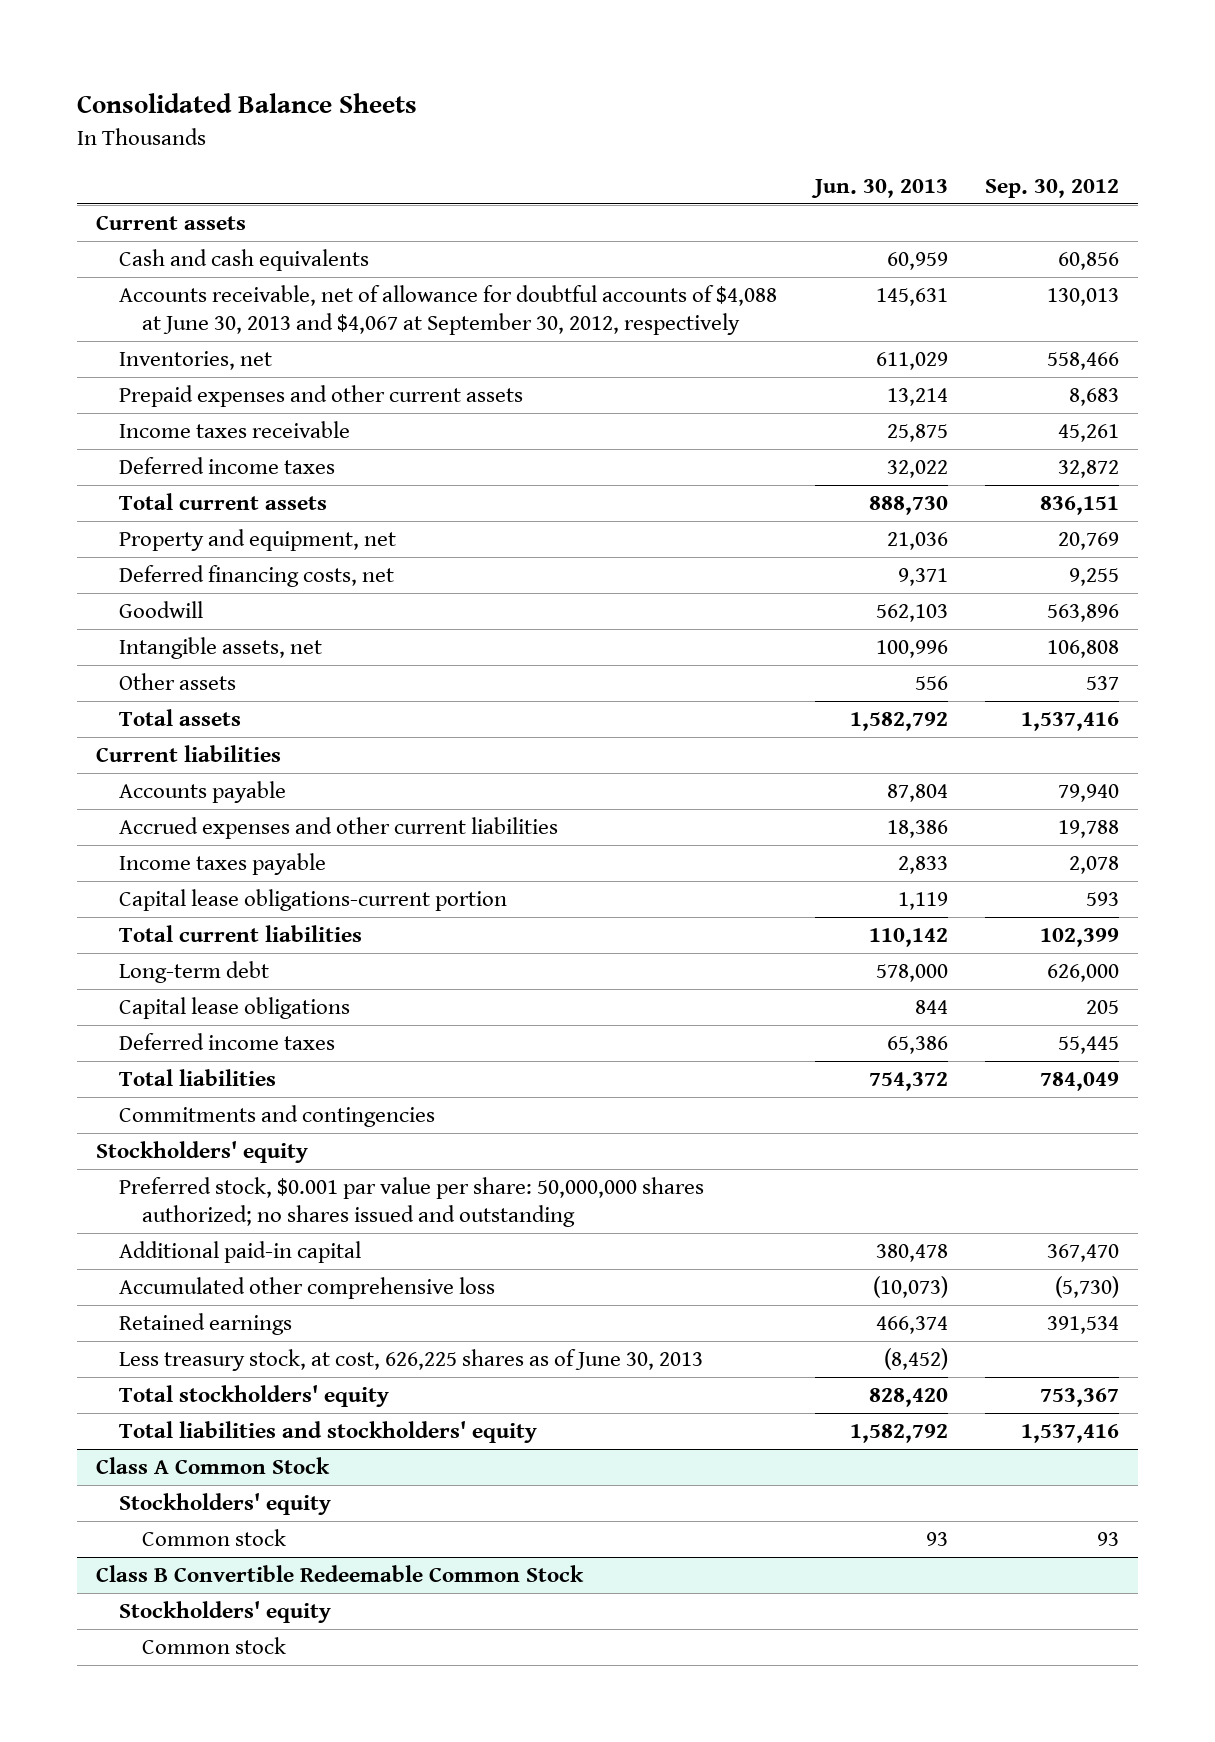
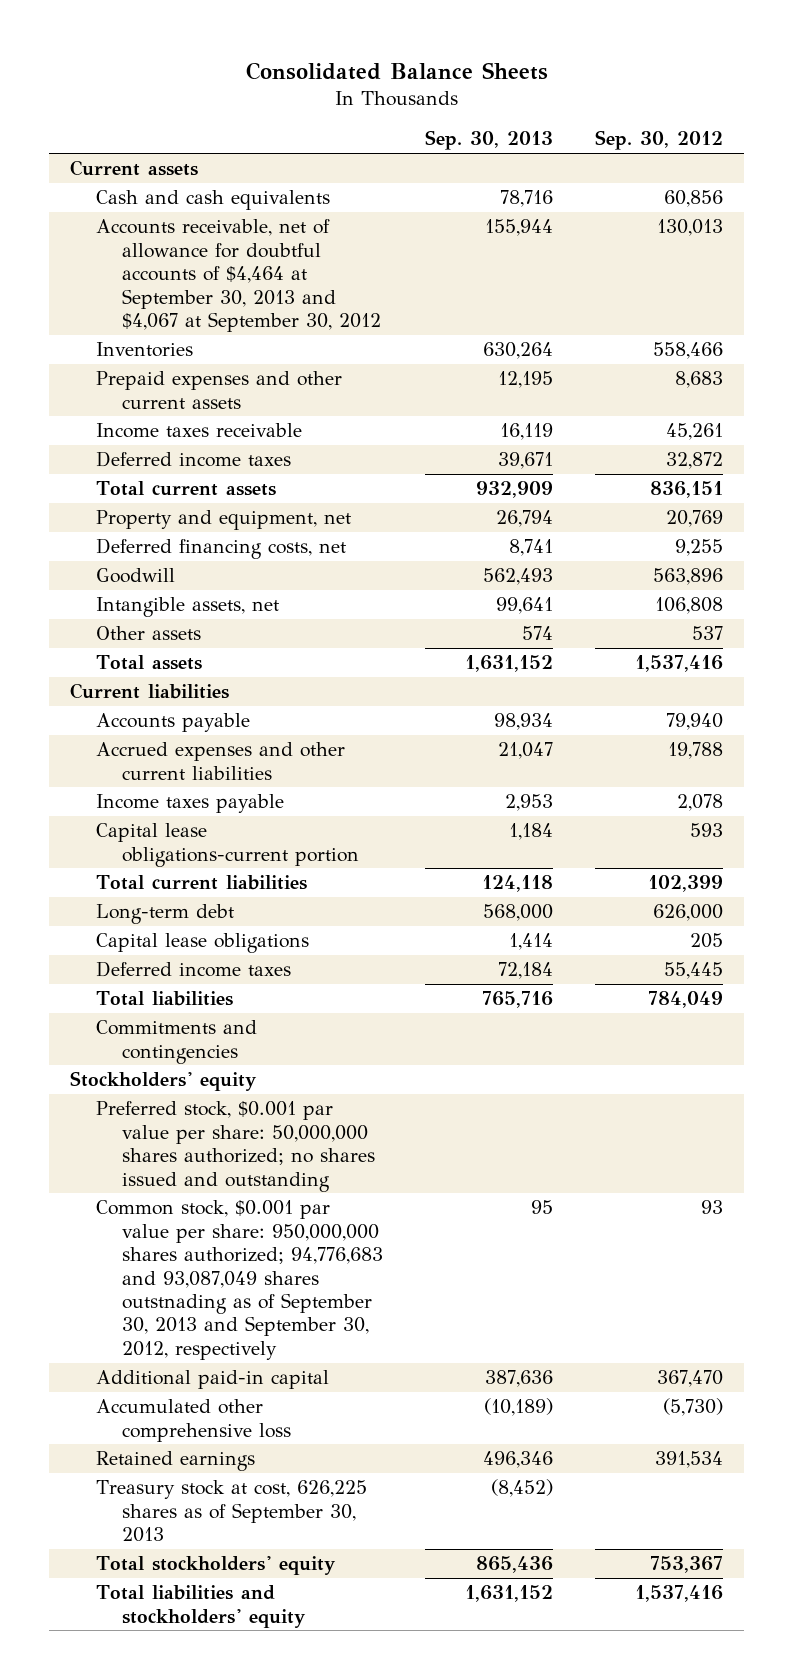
[810,179,948,199] Jun. 30, 2013 -> none
none -> [424,130,553,151] Sep. 30, 2013
[119,285,778,336] Accounts receivable, net of allowance for doubtful accounts of $4,088 at June 30, 2013 and $4,067 at September 30, 2012, respectively -> [95,219,381,332] Accounts receivable, net of allowance for doubtful accounts of $4,464 at September 30, 2013 and $4,067 at September 30, 2012
[119,351,273,371] Inventories, net -> [95,342,193,358] Inventories
none -> [95,1200,383,1360] Common stock, $0.001 par value per share: 950,000,000 shares authorized; 94,776,683 and 93,087,049 shares outstnading as of September 30, 2013 and September 30, 2012, respectively
[119,1349,704,1372] Less treasury stock, at cost, 626,225 shares as of June 30, 2013 -> [95,1480,367,1543] Treasury stock at cost, 626,225 shares as of September 30, 2013
[96,1457,331,1475] Class A Common Stock -> none
[119,1493,332,1516] Stockholders' equity -> none
[142,1529,287,1547] Common stock -> none
[96,1565,585,1583] Class B Convertible Redeemable Common Stock -> none
[119,1601,332,1624] Stockholders' equity -> none
[142,1637,287,1655] Common stock -> none

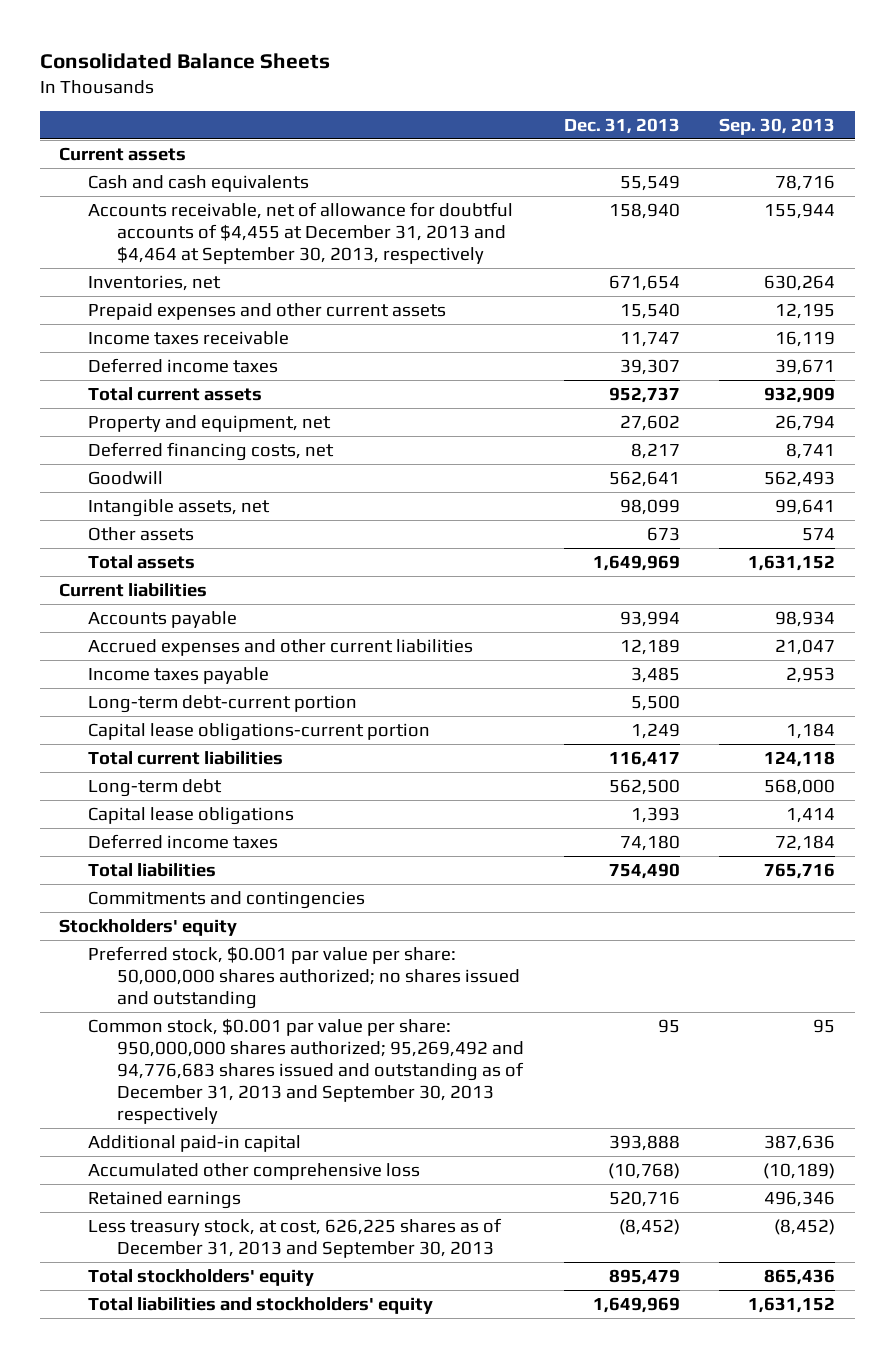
[595,130,724,151] Sep. 30, 2012 -> none
none -> [563,117,680,134] Dec. 31, 2013
[95,219,381,332] Accounts receivable, net of allowance for doubtful accounts of $4,464 at September 30, 2013 and $4,067 at September 30, 2012 -> [88,201,514,265] Accounts receivable, net of allowance for doubtful accounts of $4,455 at December 31, 2013 and $4,464 at September 30, 2013, respectively
[95,342,193,358] Inventories -> [88,274,222,291] Inventories, net
none -> [88,694,358,713] Long-term debt-current portion
[95,1200,383,1360] Common stock, $0.001 par value per share: 950,000,000 shares authorized; 94,776,683 and 93,087,049 shares outstnading as of September 30, 2013 and September 30, 2012, respectively -> [88,1017,525,1125] Common stock, $0.001 par value per share: 950,000,000 shares authorized; 95,269,492 and 94,776,683 shares issued and outstanding as of December 31, 2013 and September 30, 2013 respectively
[95,1480,367,1543] Treasury stock at cost, 626,225 shares as of September 30, 2013 -> [88,1217,503,1259] Less treasury stock, at cost, 626,225 shares as of December 31, 2013 and September 30, 2013

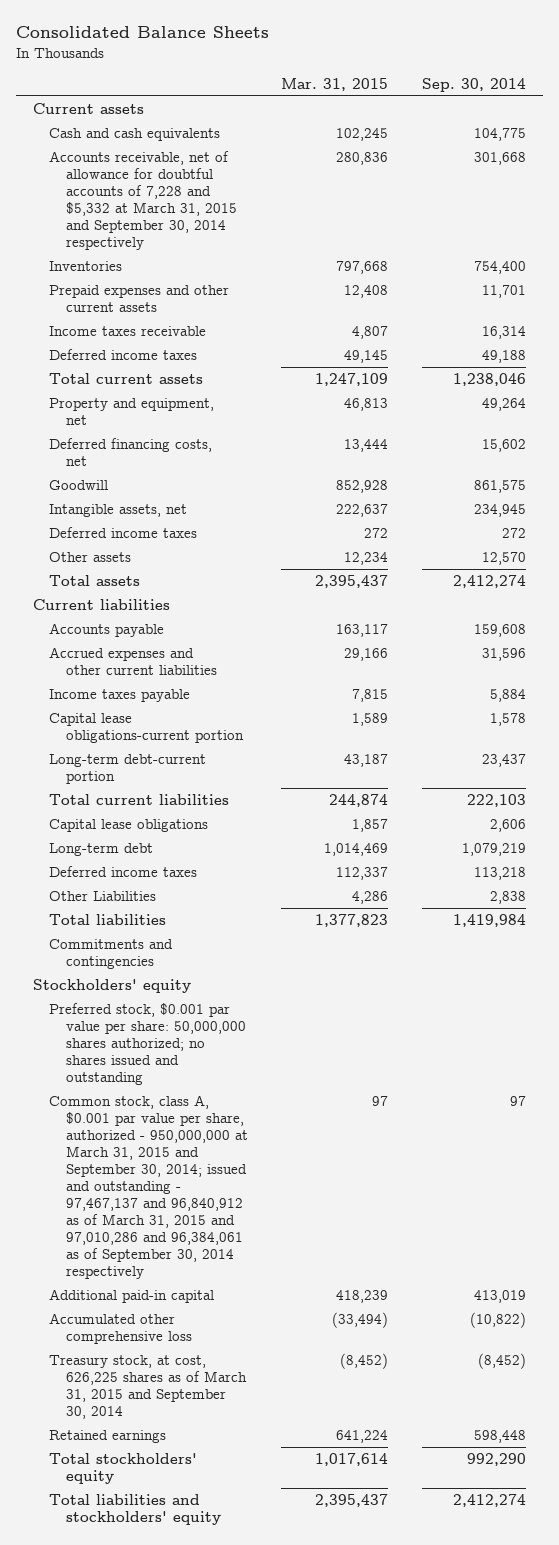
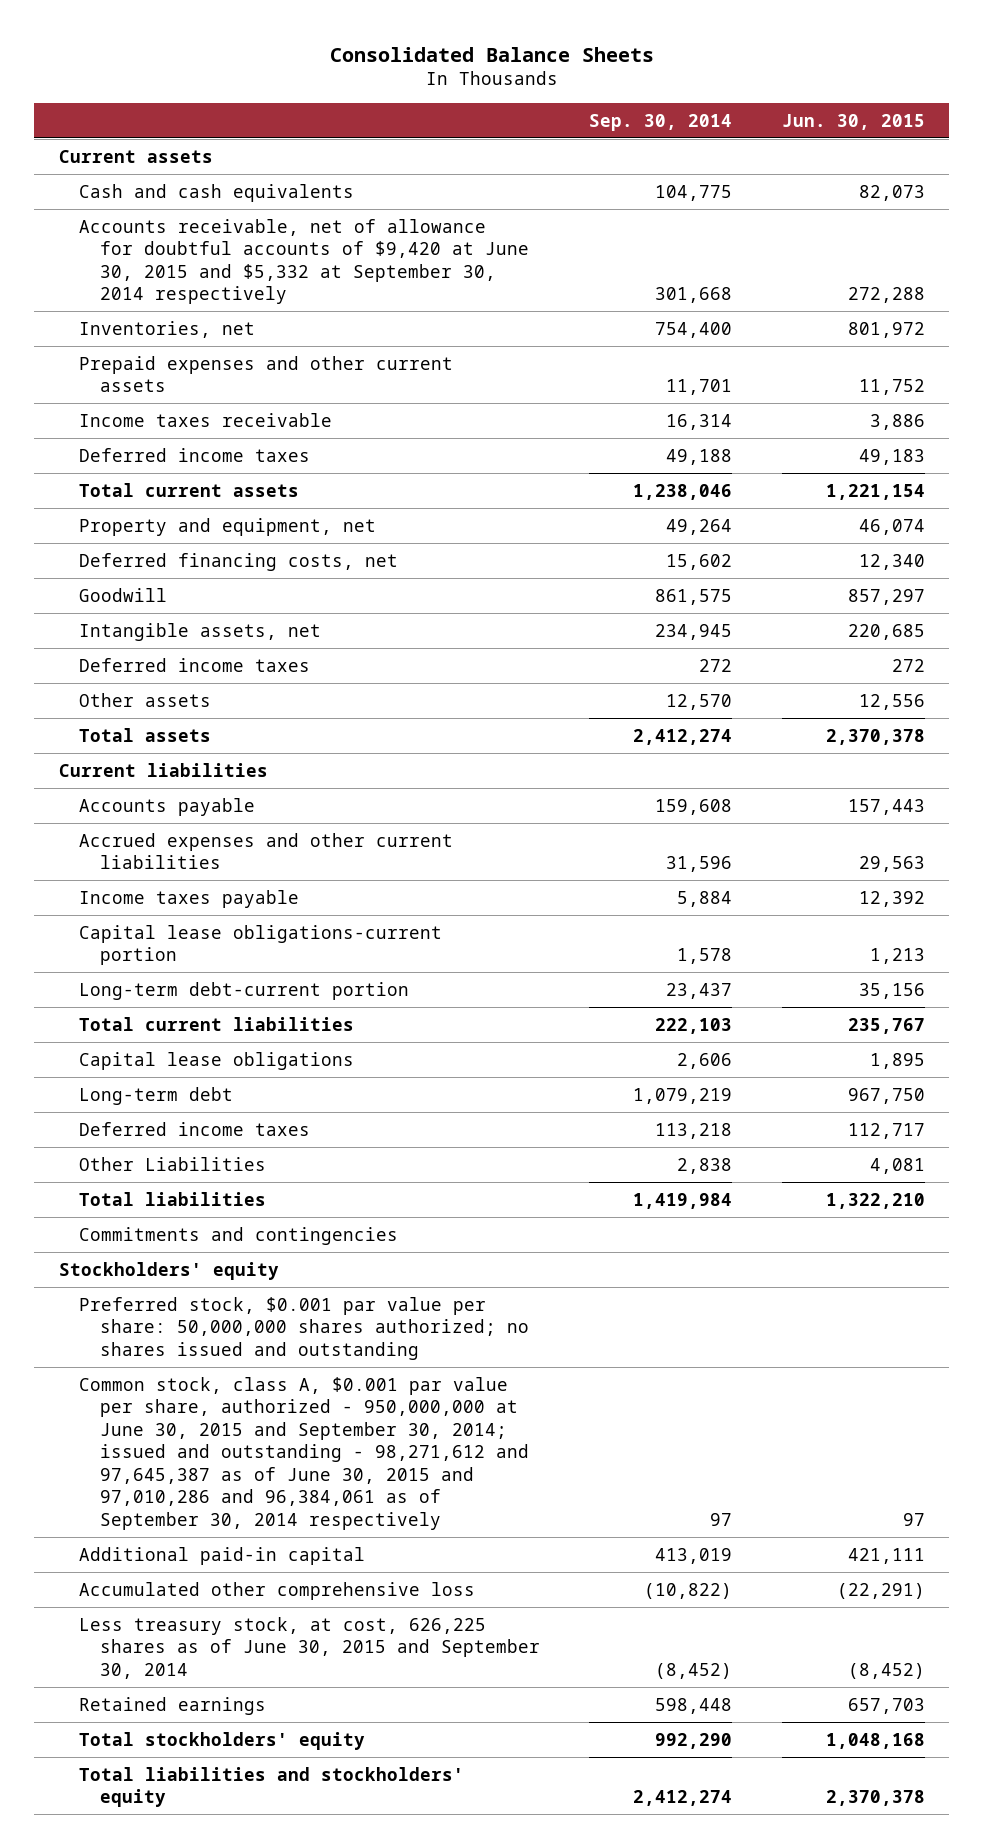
[281,77,389,91] Mar. 31, 2015 -> none
none -> [781,113,925,130] Jun. 30, 2015
[49,150,237,251] Accounts receivable, net of allowance for doubtful accounts of 7,228 and $5,332 at March 31, 2015 and September 30, 2014 respectively -> [79,218,529,305] Accounts receivable, net of allowance for doubtful accounts of $9,420 at June 30, 2015 and $5,332 at September 30, 2014 respectively
[49,260,123,271] Inventories -> [79,320,256,338] Inventories, net
[49,1094,248,1280] Common stock, class A, $0.001 par value per share, authorized - 950,000,000 at March 31, 2015 and September 30, 2014; issued and outstanding - 97,467,137 and 96,840,912 as of March 31, 2015 and 97,010,286 and 96,384,061 as of September 30, 2014 respectively -> [79,1376,529,1530] Common stock, class A, $0.001 par value per share, authorized - 950,000,000 at June 30, 2015 and September 30, 2014; issued and outstanding - 98,271,612 and 97,645,387 as of June 30, 2015 and 97,010,286 and 96,384,061 as of September 30, 2014 respectively
[49,1354,247,1419] Treasury stock, at cost, 626,225 shares as of March 31, 2015 and September 30, 2014 -> [79,1616,540,1679] Less treasury stock, at cost, 626,225 shares as of June 30, 2015 and September 30, 2014

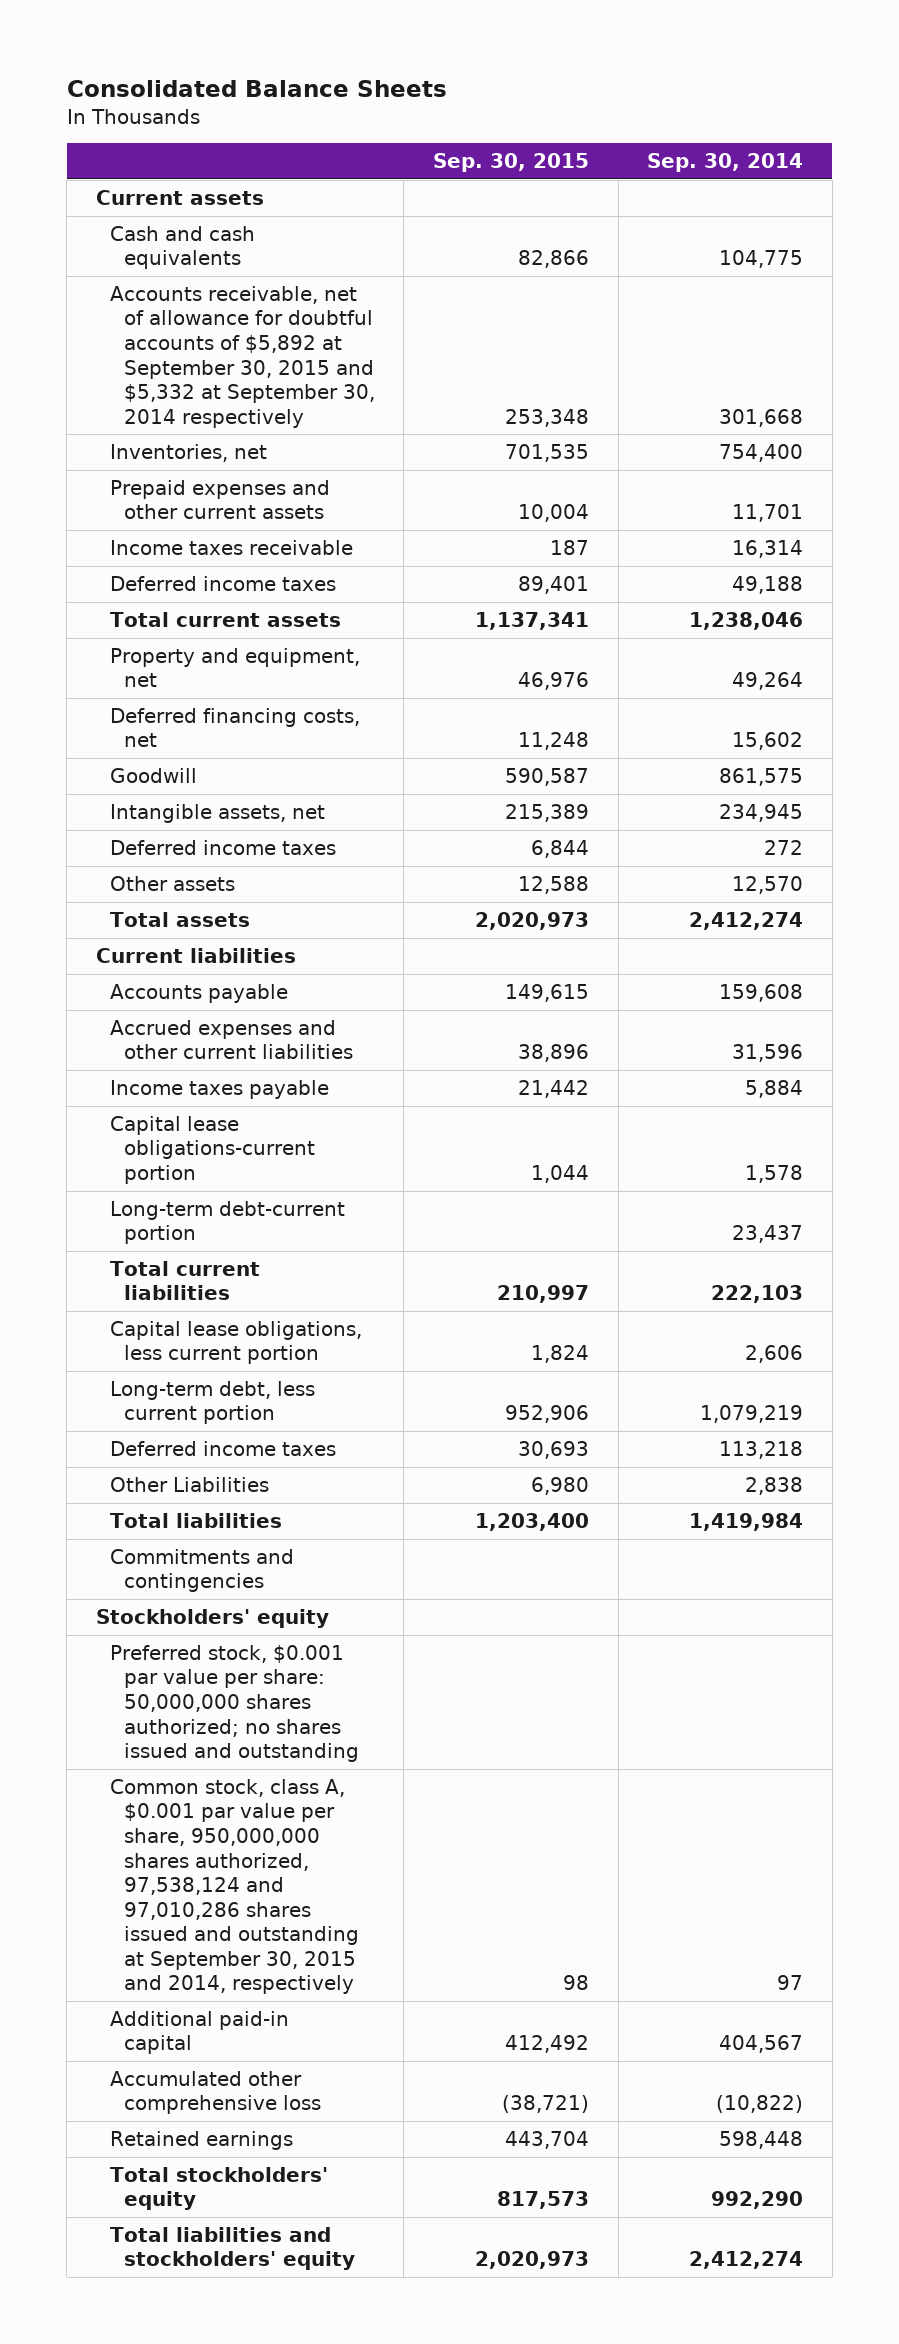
[781,113,925,130] Jun. 30, 2015 -> none
none -> [432,153,589,173] Sep. 30, 2015
[79,218,529,305] Accounts receivable, net of allowance for doubtful accounts of $9,420 at June 30, 2015 and $5,332 at September 30, 2014 respectively -> [109,285,375,428] Accounts receivable, net of allowance for doubtful accounts of $5,892 at September 30, 2015 and $5,332 at September 30, 2014 respectively
[79,1051,355,1070] Capital lease obligations -> [109,1320,362,1365] Capital lease obligations, less current portion
[79,1086,234,1105] Long-term debt -> [109,1380,315,1425] Long-term debt, less current portion
[79,1376,529,1530] Common stock, class A, $0.001 par value per share, authorized - 950,000,000 at June 30, 2015 and September 30, 2014; issued and outstanding - 98,271,612 and 97,645,387 as of June 30, 2015 and 97,010,286 and 96,384,061 as of September 30, 2014 respectively -> [109,1778,359,1995] Common stock, class A, $0.001 par value per share, 950,000,000 shares authorized, 97,538,124 and 97,010,286 shares issued and outstanding at September 30, 2015 and 2014, respectively
[655,1547,733,1564] 413,019 -> [719,2035,804,2054] 404,567
[79,1616,540,1679] Less treasury stock, at cost, 626,225 shares as of June 30, 2015 and September 30, 2014 -> none

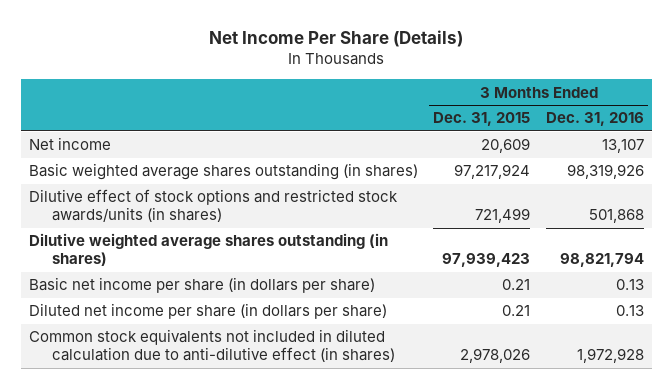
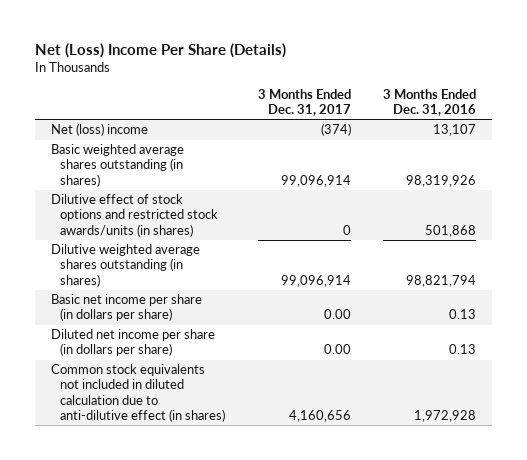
[209,29,464,47] Net Income Per Share (Details) -> [34,42,286,58] Net (Loss) Income Per Share (Details)
[433,112,531,127] Dec. 31, 2015 -> none
none -> [257,88,351,116] 3 Months Ended Dec. 31, 2017
[28,137,111,151] Net income -> [51,123,149,137] Net (loss) income

